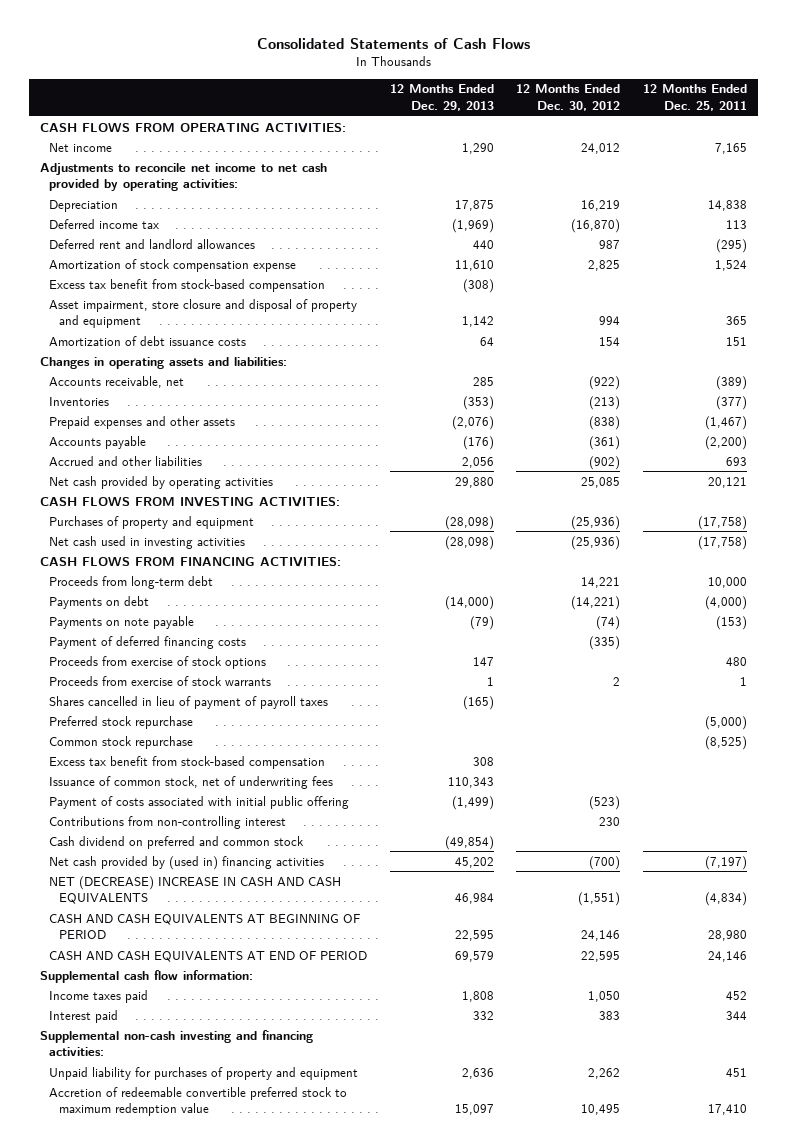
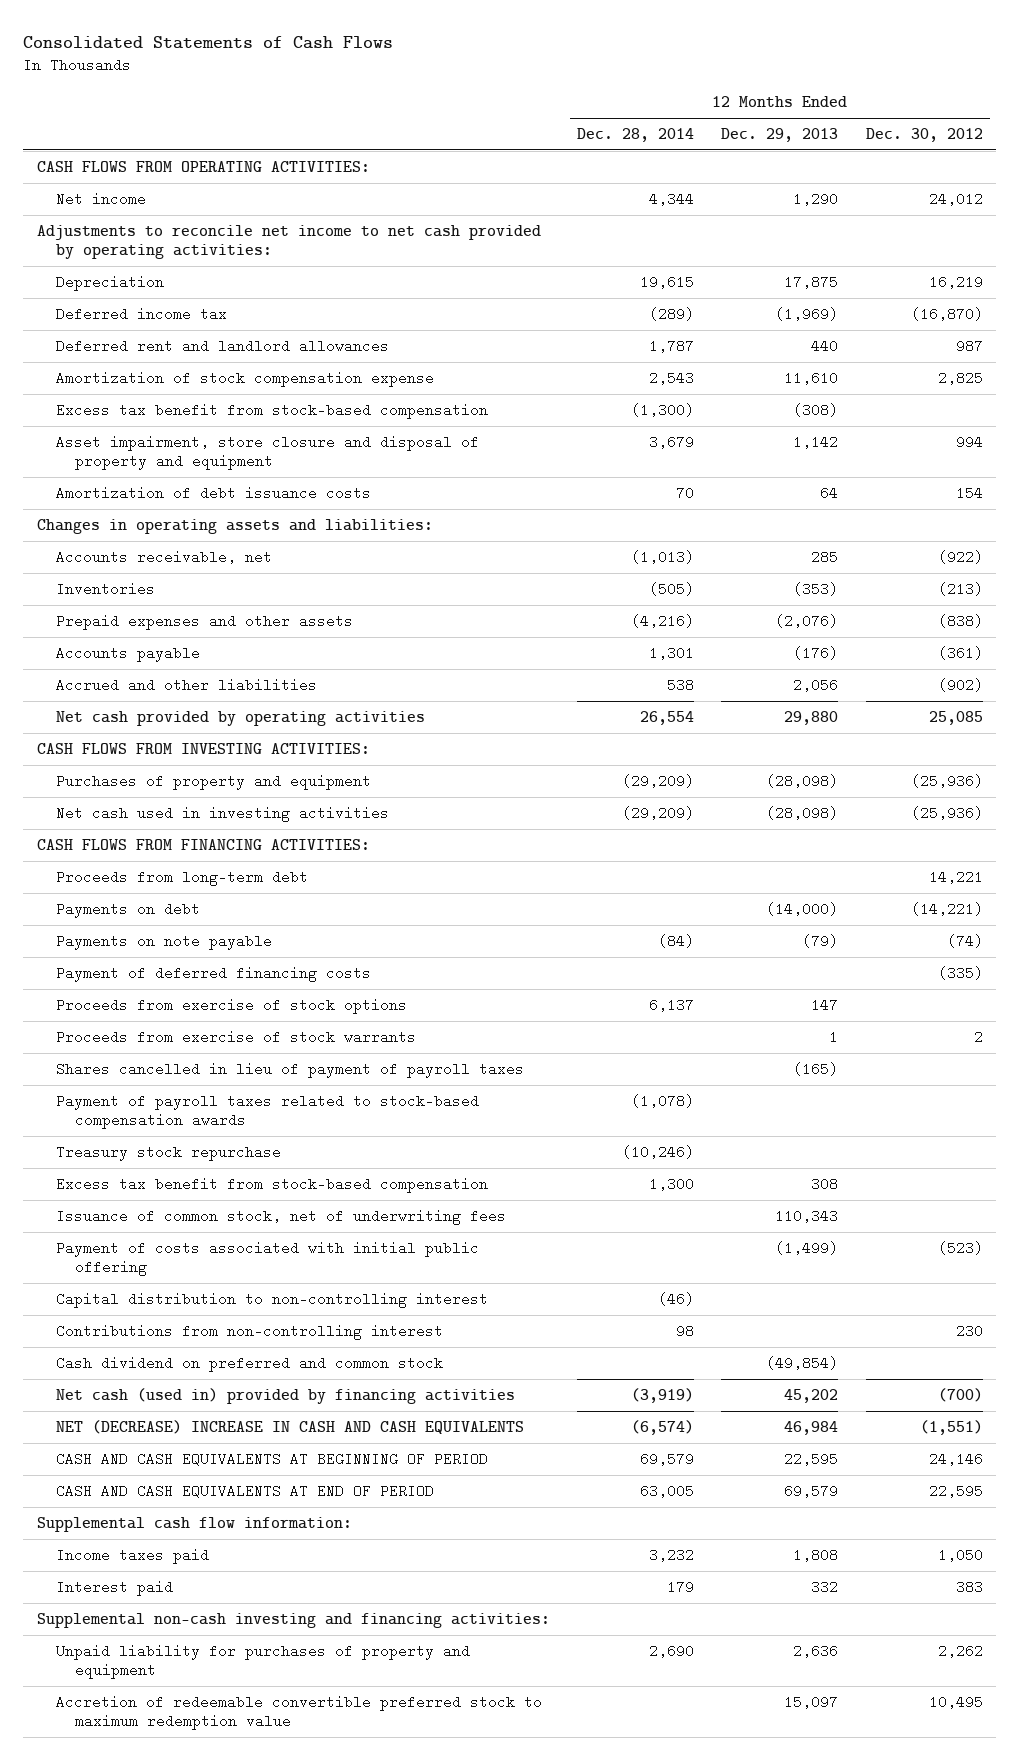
[642,84,747,111] 12 Months Ended Dec. 25, 2011 -> none
none -> [577,127,695,142] Dec. 28, 2014
[49,715,194,729] Preferred stock repurchase -> none
none -> [55,1093,479,1130] Payment of payroll taxes related to stock-based compensation awards
[49,735,194,749] Common stock repurchase -> [55,1144,281,1161] Treasury stock repurchase
none -> [55,1291,488,1308] Capital distribution to non-controlling interest
[49,855,325,870] Net cash provided by (used in) financing activities -> [55,1387,515,1404] Net cash (used in) provided by financing activities

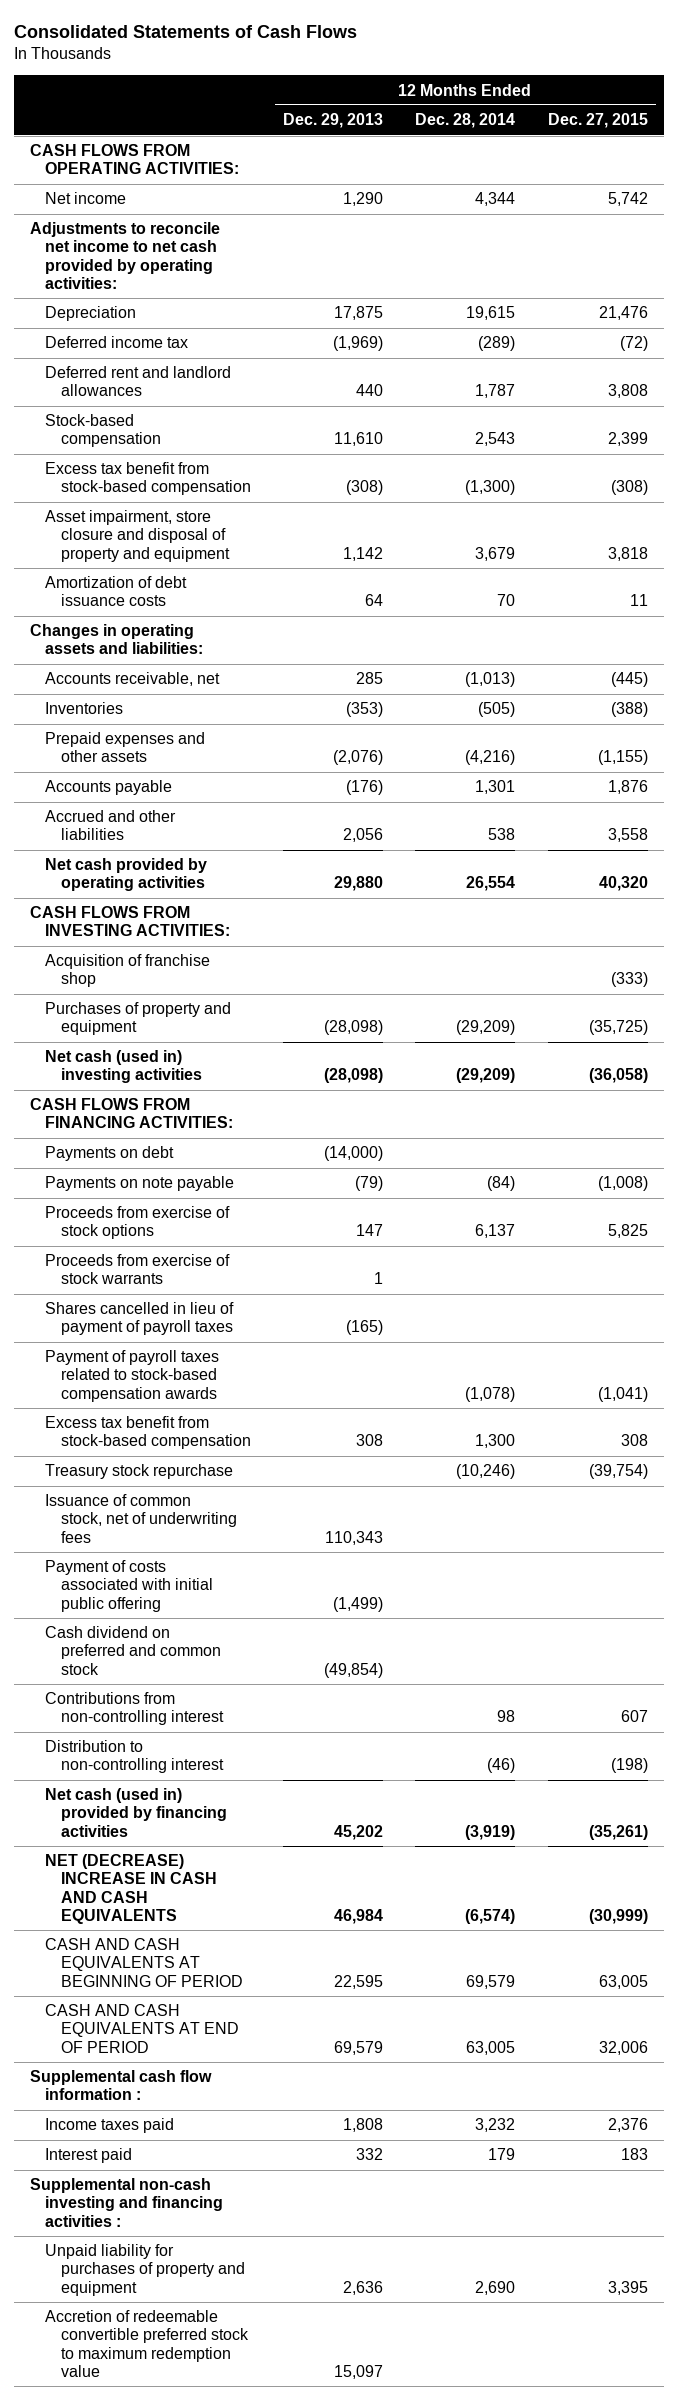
[865,127,983,142] Dec. 30, 2012 -> none
none -> [547,113,648,129] Dec. 27, 2015
[55,370,434,387] Amortization of stock compensation expense -> [45,414,161,448] Stock-based compensation
none -> [45,954,211,988] Acquisition of franchise shop
[55,805,389,822] Net cash used in investing activities -> [45,1050,202,1084] Net cash (used in) investing activities
[55,869,308,886] Proceeds from long-term debt -> none
[55,965,371,982] Payment of deferred financing costs -> none
[55,1144,281,1161] Treasury stock repurchase -> [45,1464,234,1480] Treasury stock repurchase
[55,1291,488,1308] Capital distribution to non-controlling interest -> none
[55,1323,443,1340] Contributions from non-controlling interest -> [45,1692,224,1726] Contributions from non-controlling interest
none -> [45,1740,224,1774] Distribution to non-controlling interest
[36,1516,352,1532] Supplemental cash flow information: -> [29,2070,212,2101] Supplemental cash flow information :
[36,1612,550,1628] Supplemental non-cash investing and financing activities: -> [29,2178,224,2227] Supplemental non-cash investing and financing activities :

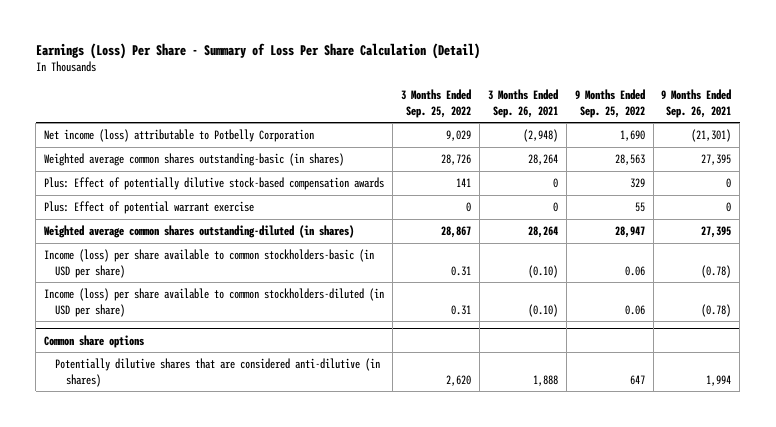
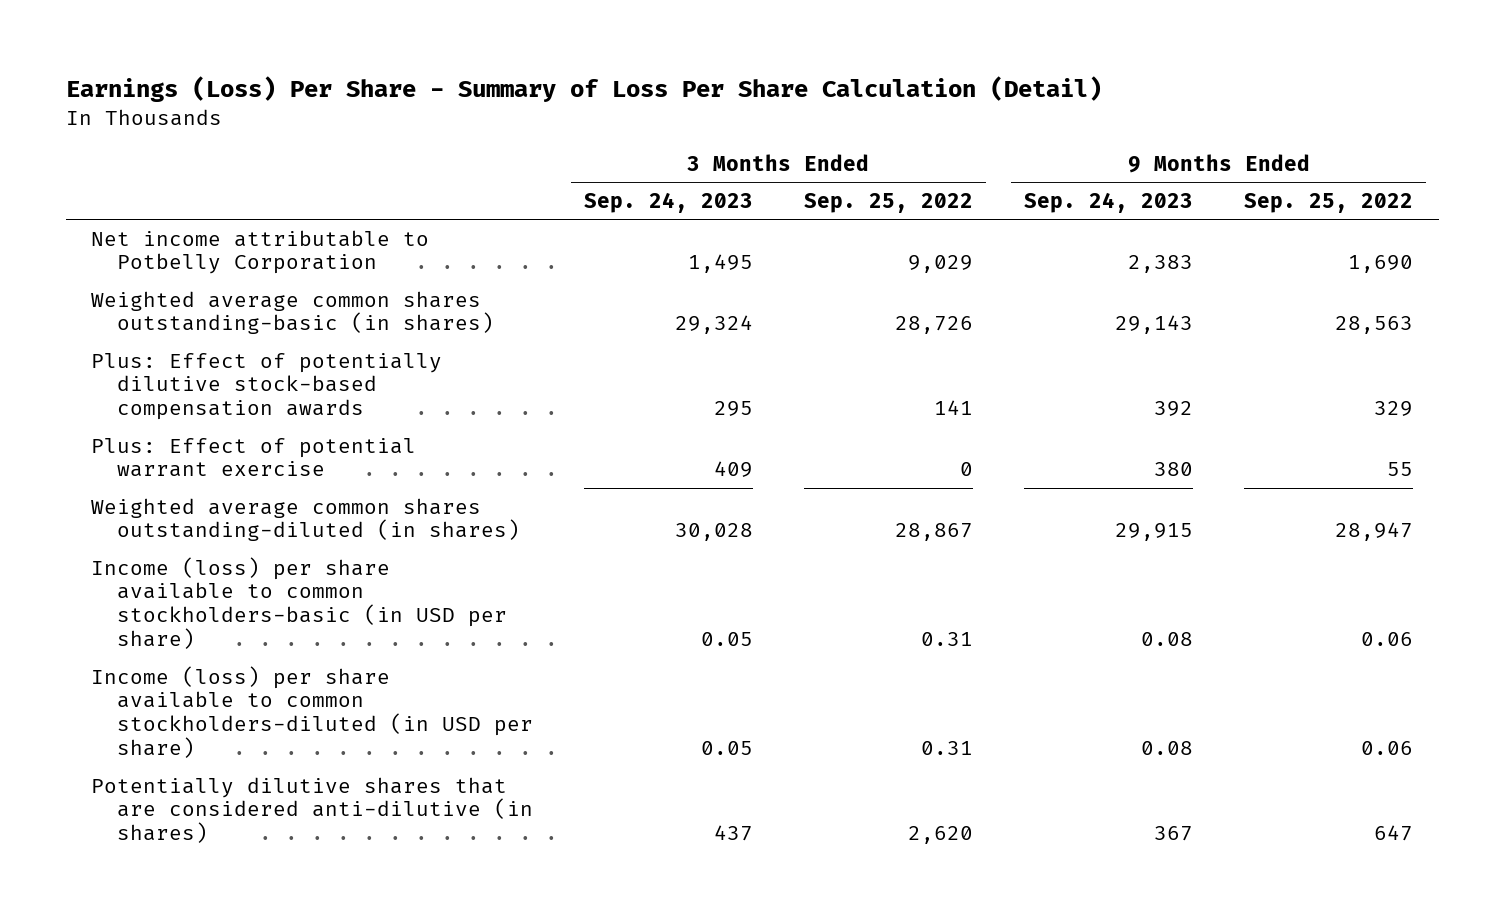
[487,89,558,118] 3 Months Ended Sep. 26, 2021 -> none
[661,89,732,118] 9 Months Ended Sep. 26, 2021 -> none
none -> [583,191,753,213] Sep. 24, 2023
none -> [1023,191,1193,213] Sep. 24, 2023
[44,129,315,143] Net income (loss) attributable to Potbelly Corporation -> [91,229,430,275] Net income attributable to Potbelly Corporation
[44,334,145,348] Common share options -> none

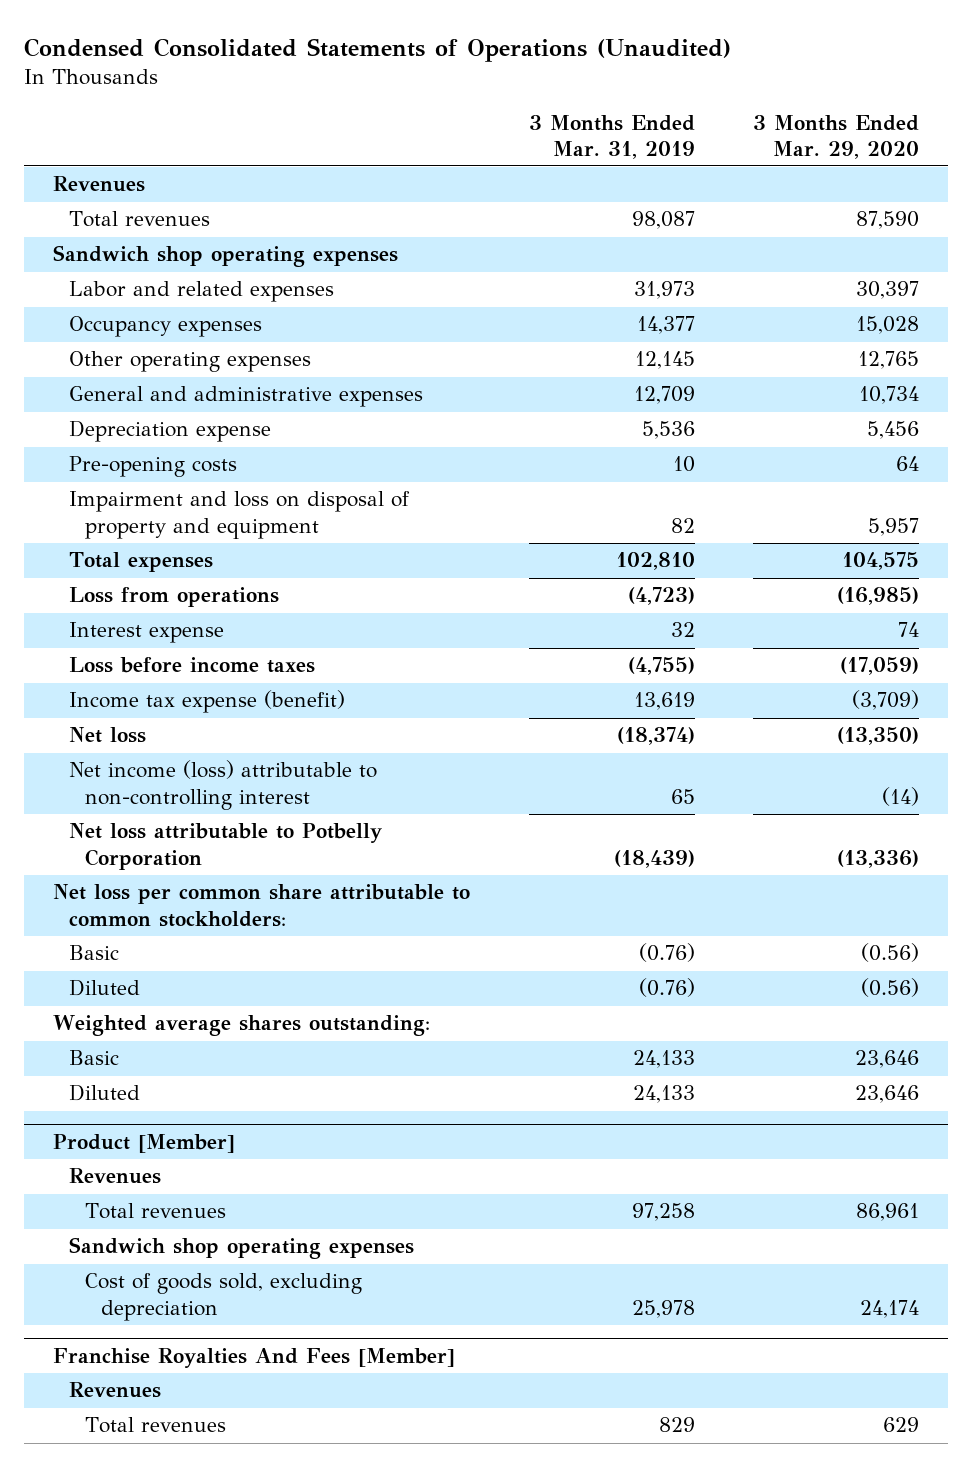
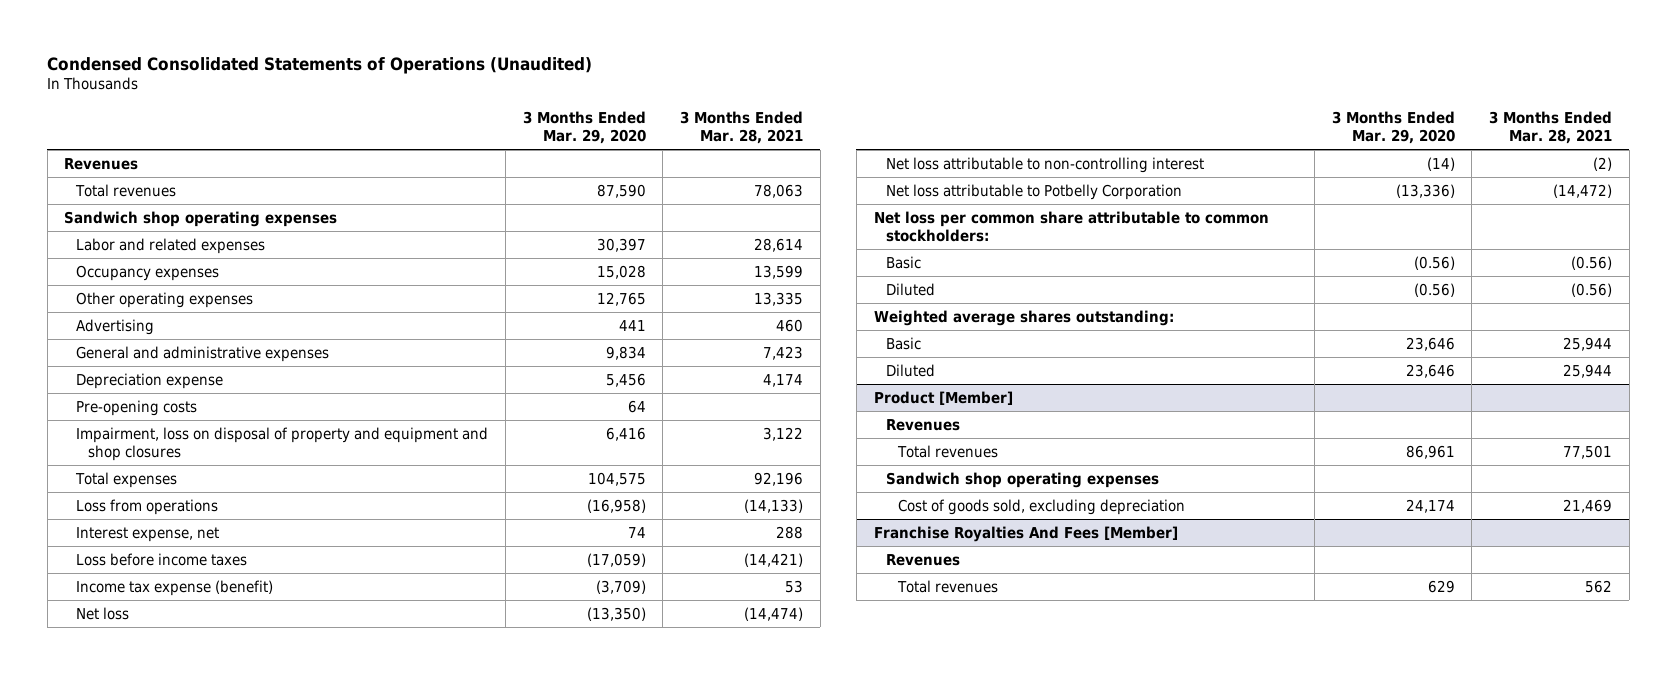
[528,114,695,159] 3 Months Ended Mar. 31, 2019 -> none
none -> [679,110,803,145] 3 Months Ended Mar. 28, 2021
none -> [76,318,155,335] Advertising
[858,386,919,405] 10,734 -> [605,345,646,360] 9,834
[68,491,410,539] Impairment and loss on disposal of property and equipment -> [76,426,489,462] Impairment, loss on disposal of property and equipment and shop closures
[867,517,919,536] 5,957 -> [605,426,646,441] 6,416
[836,587,919,606] (16,985) -> [586,498,646,513] (16,958)
[68,622,224,644] Interest expense -> [76,526,220,542] Interest expense, net
[68,760,377,810] Net income (loss) attributable to non-controlling interest -> [885,156,1204,173] Net loss attributable to non-controlling interest

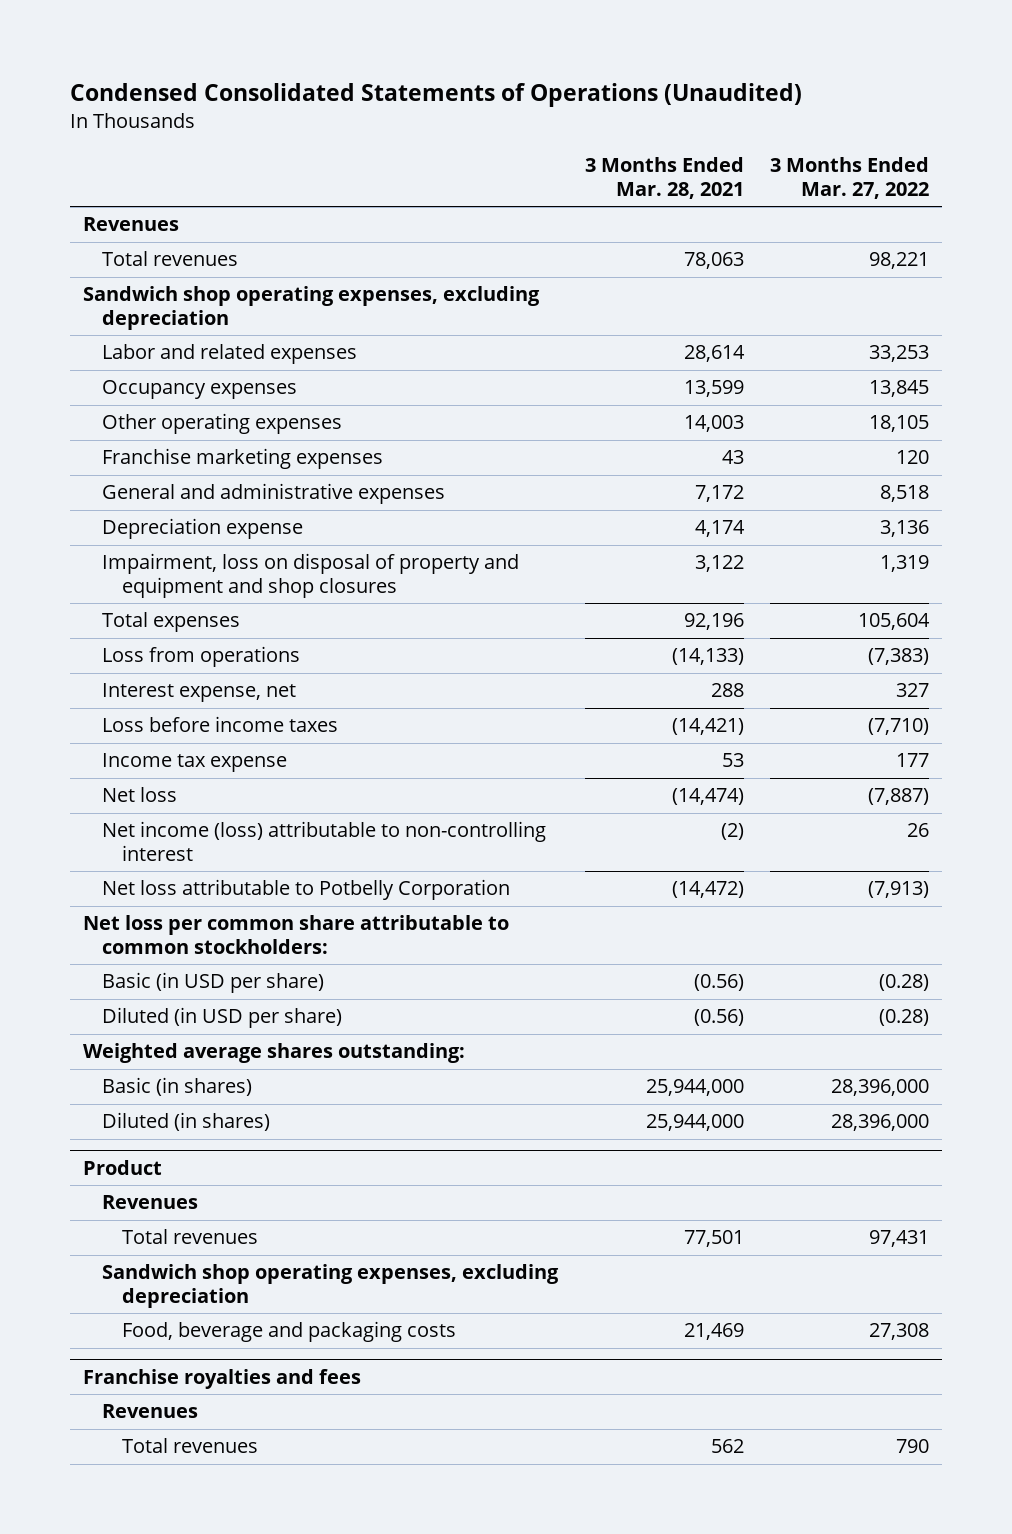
[522,110,646,145] 3 Months Ended Mar. 29, 2020 -> none
none -> [769,157,929,199] 3 Months Ended Mar. 27, 2022
[64,210,338,227] Sandwich shop operating expenses -> [82,286,540,331] Sandwich shop operating expenses, excluding depreciation
[76,318,155,335] Advertising -> none
[753,291,803,306] 13,335 -> [683,415,744,433] 14,003
none -> [102,448,384,470] Franchise marketing expenses
[762,345,803,360] 7,423 -> [694,485,744,503] 7,172
[76,399,198,416] Pre-opening costs -> none
[76,579,274,596] Income tax expense (benefit) -> [102,753,288,773] Income tax expense
[885,156,1204,173] Net loss attributable to non-controlling interest -> [102,821,547,862] Net income (loss) attributable to non-controlling interest
[885,255,921,269] Basic -> [102,972,325,994] Basic (in USD per share)
[885,282,935,296] Diluted -> [102,1007,343,1029] Diluted (in USD per share)
[885,336,921,350] Basic -> [102,1077,253,1097] Basic (in shares)
[1563,336,1613,351] 25,944 -> [645,1079,744,1097] 25,944,000
[885,363,935,377] Diluted -> [102,1112,271,1132] Diluted (in shares)
[1563,363,1613,378] 25,944 -> [645,1114,744,1132] 25,944,000
[873,390,1013,405] Product [Member] -> [82,1160,162,1176] Product
[885,471,1159,488] Sandwich shop operating expenses -> [102,1264,560,1309] Sandwich shop operating expenses, excluding depreciation
[897,498,1185,515] Cost of goods sold, excluding depreciation -> [121,1321,456,1343] Food, beverage and packaging costs
[873,525,1178,542] Franchise Royalties And Fees [Member] -> [82,1369,361,1390] Franchise royalties and fees

